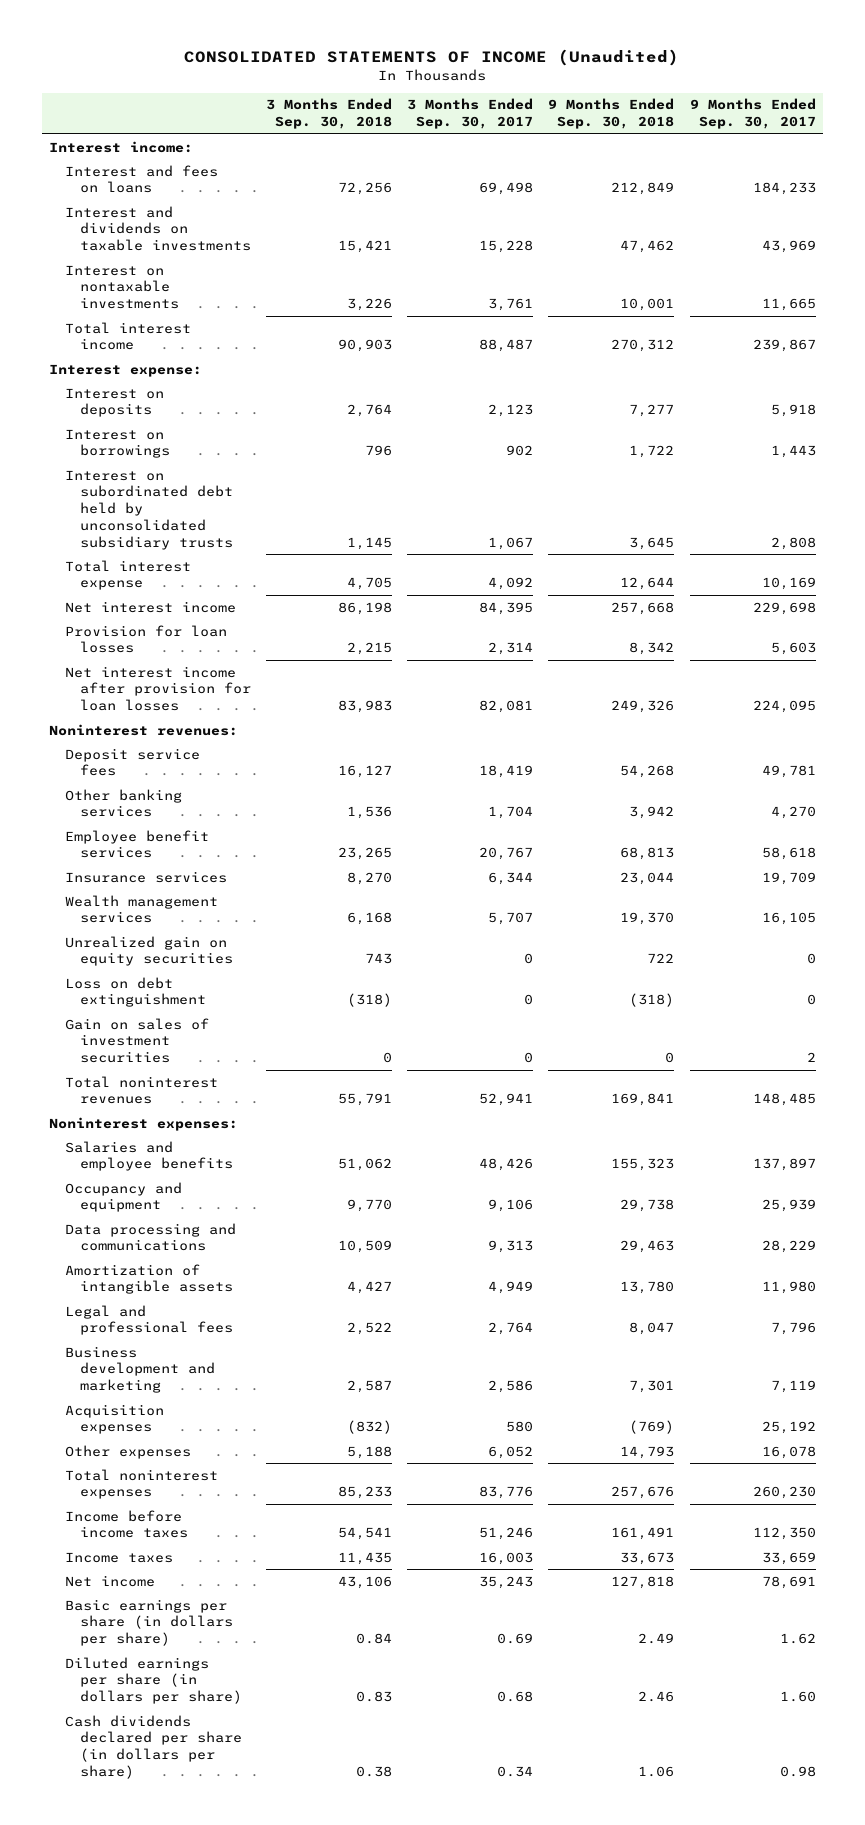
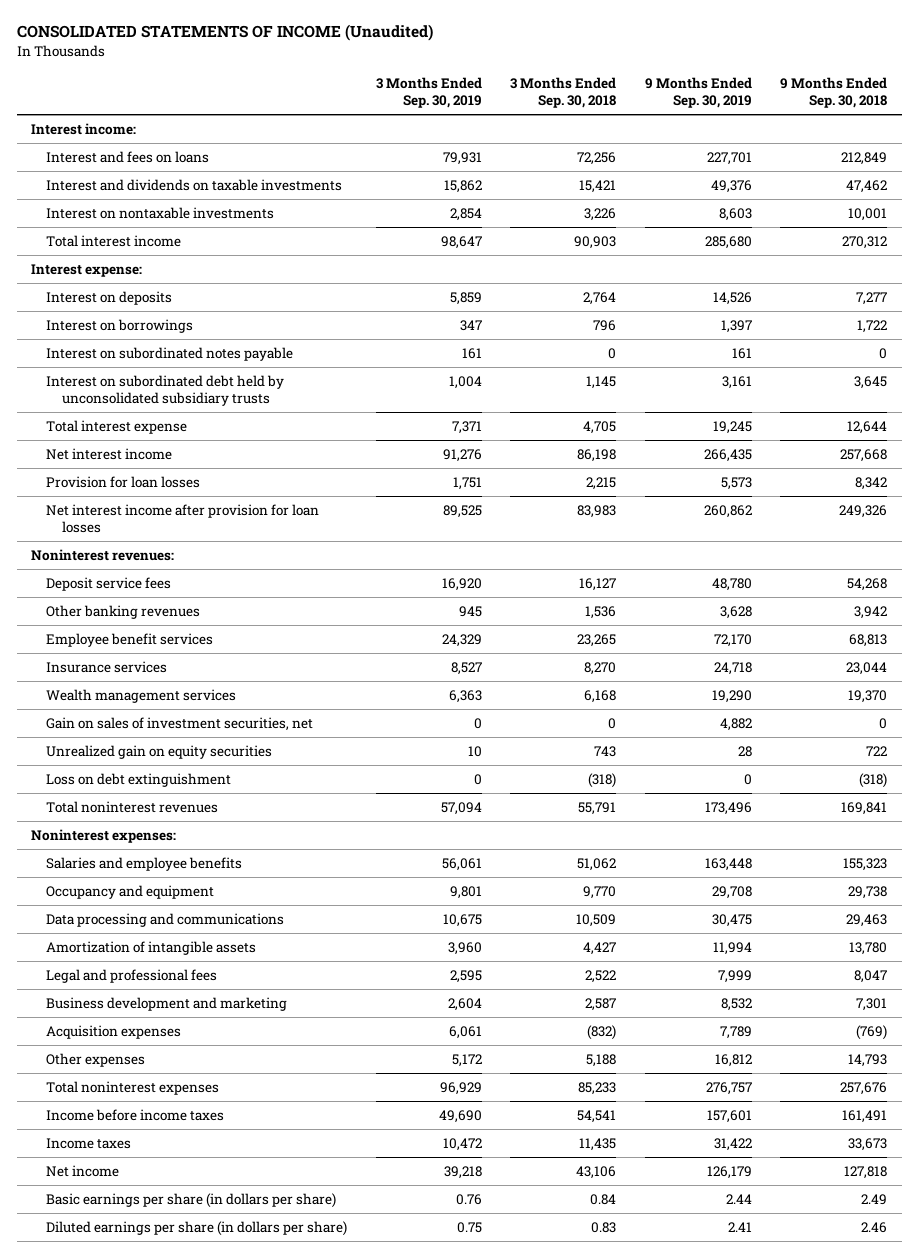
[407,98,534,130] 3 Months Ended Sep. 30, 2017 -> none
[689,98,816,130] 9 Months Ended Sep. 30, 2017 -> none
none -> [375,76,482,109] 3 Months Ended Sep. 30, 2019
none -> [644,76,752,109] 9 Months Ended Sep. 30, 2019
none -> [46,346,294,361] Interest on subordinated notes payable
[64,788,182,818] Other banking services -> [46,604,201,619] Other banking revenues
none -> [46,716,314,731] Gain on sales of investment securities, net
[64,1017,209,1064] Gain on sales of investment securities -> none
[64,1714,243,1779] Cash dividends declared per share (in dollars per share) -> none

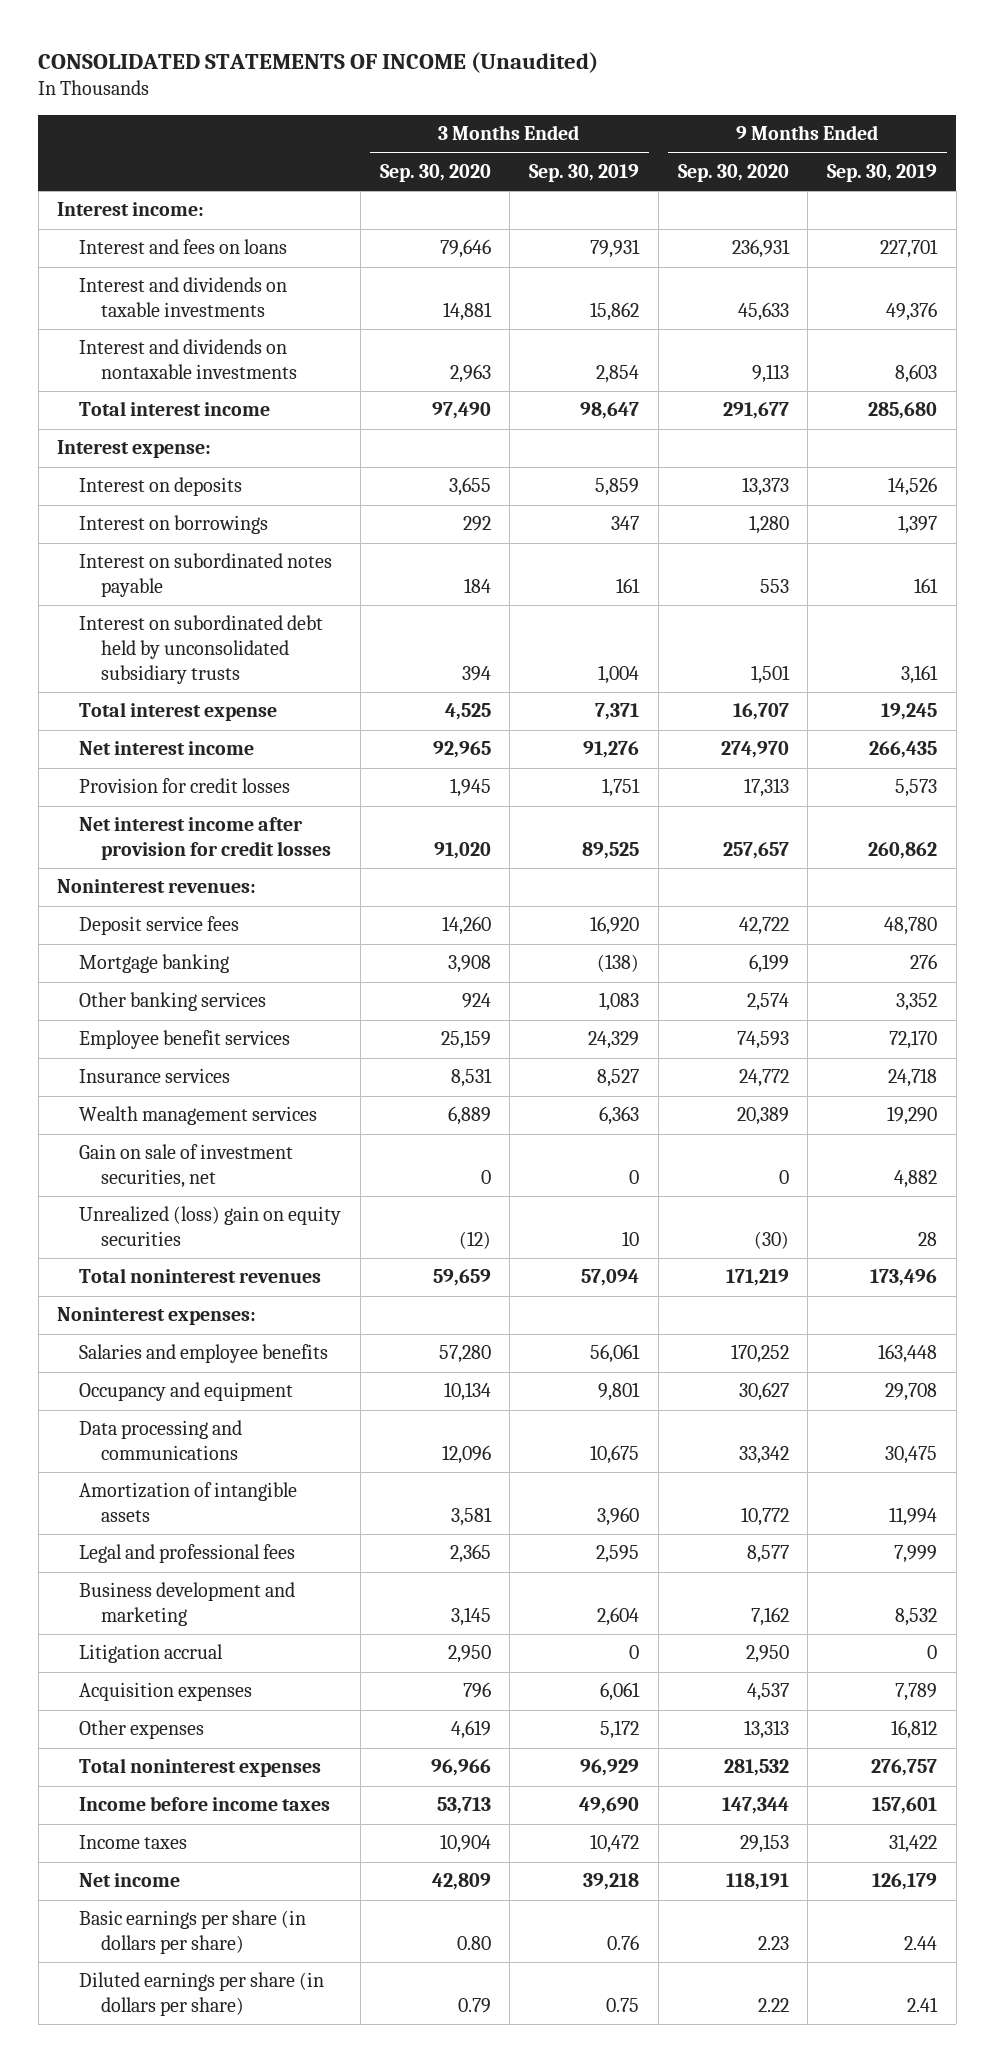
[510,76,617,109] 3 Months Ended Sep. 30, 2018 -> none
[780,76,888,109] 9 Months Ended Sep. 30, 2018 -> none
none -> [379,164,491,183] Sep. 30, 2020
none -> [677,164,789,183] Sep. 30, 2020
[46,206,275,219] Interest on nontaxable investments -> [79,339,298,380] Interest and dividends on nontaxable investments
[46,475,201,488] Provision for loan losses -> [79,778,291,794] Provision for credit losses
[46,503,320,534] Net interest income after provision for loan losses -> [79,817,332,861] Net interest income after provision for credit losses
none -> [79,954,230,974] Mortgage banking
[46,604,201,619] Other banking revenues -> [79,992,267,1012] Other banking services
[458,605,482,617] 945 -> [599,992,640,1012] 1,083
[719,605,752,619] 3,628 -> [895,993,937,1012] 3,352
[46,772,232,787] Loss on debt extinguishment -> none
[46,716,314,731] Gain on sales of investment securities, net -> [79,1144,294,1189] Gain on sale of investment securities, net
[46,744,273,759] Unrealized gain on equity securities -> [79,1206,342,1247] Unrealized (loss) gain on equity securities
none -> [79,1644,224,1664] Litigation accrual

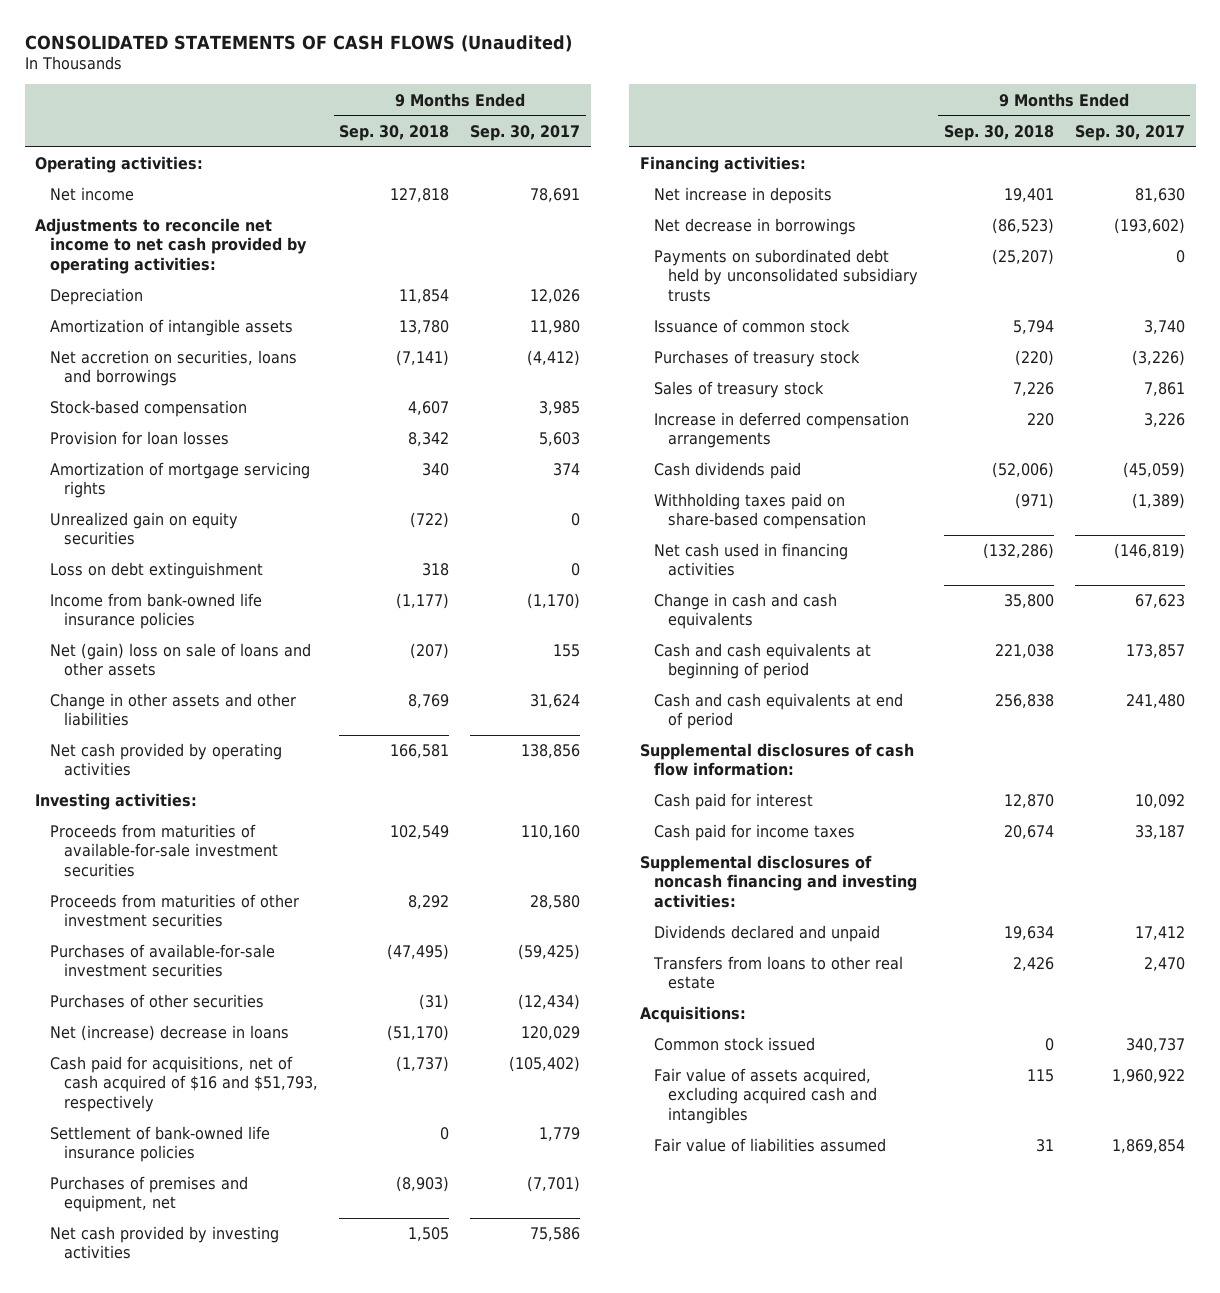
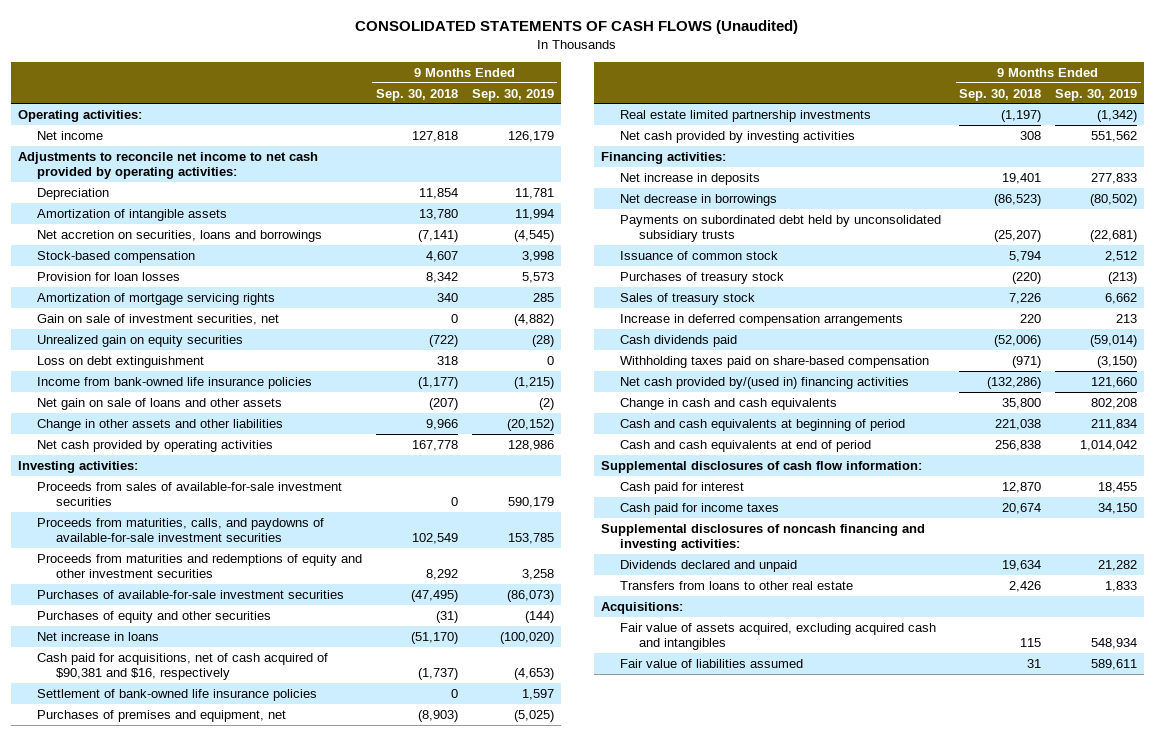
[470,124,581,141] Sep. 30, 2017 -> none
none -> [471,88,554,101] Sep. 30, 2019
none -> [36,313,279,325] Gain on sale of investment securities, net
[49,643,311,677] Net (gain) loss on sale of loans and other assets -> [36,397,282,410] Net gain on sale of loans and other assets
[408,694,450,709] 8,769 -> [425,418,458,430] 9,966
[390,744,450,759] 166,581 -> [411,439,458,451] 167,778
none -> [36,481,342,507] Proceeds from sales of available-for-sale investment securities
[49,824,278,877] Proceeds from maturities of available-for-sale investment securities -> [36,517,324,543] Proceeds from maturities, calls, and paydowns of available-for-sale investment securities
[49,894,299,928] Proceeds from maturities of other investment securities -> [36,553,362,579] Proceeds from maturities and redemptions of equity and other investment securities
[49,994,264,1009] Purchases of other securities -> [36,610,271,623] Purchases of equity and other securities
[49,1025,289,1042] Net (increase) decrease in loans -> [36,631,159,641] Net increase in loans
[49,1056,318,1112] Cash paid for acquisitions, net of cash acquired of $16 and $51,793, respectively -> [36,652,328,681] Cash paid for acquisitions, net of cash acquired of $90,381 and $16, respectively
none -> [619,109,871,122] Real estate limited partnership investments
[408,1227,450,1242] 1,505 -> [1020,130,1042,140] 308
[654,543,849,577] Net cash used in financing activities -> [619,376,909,389] Net cash provided by/(used in) financing activities
[654,1037,816,1052] Common stock issued -> none

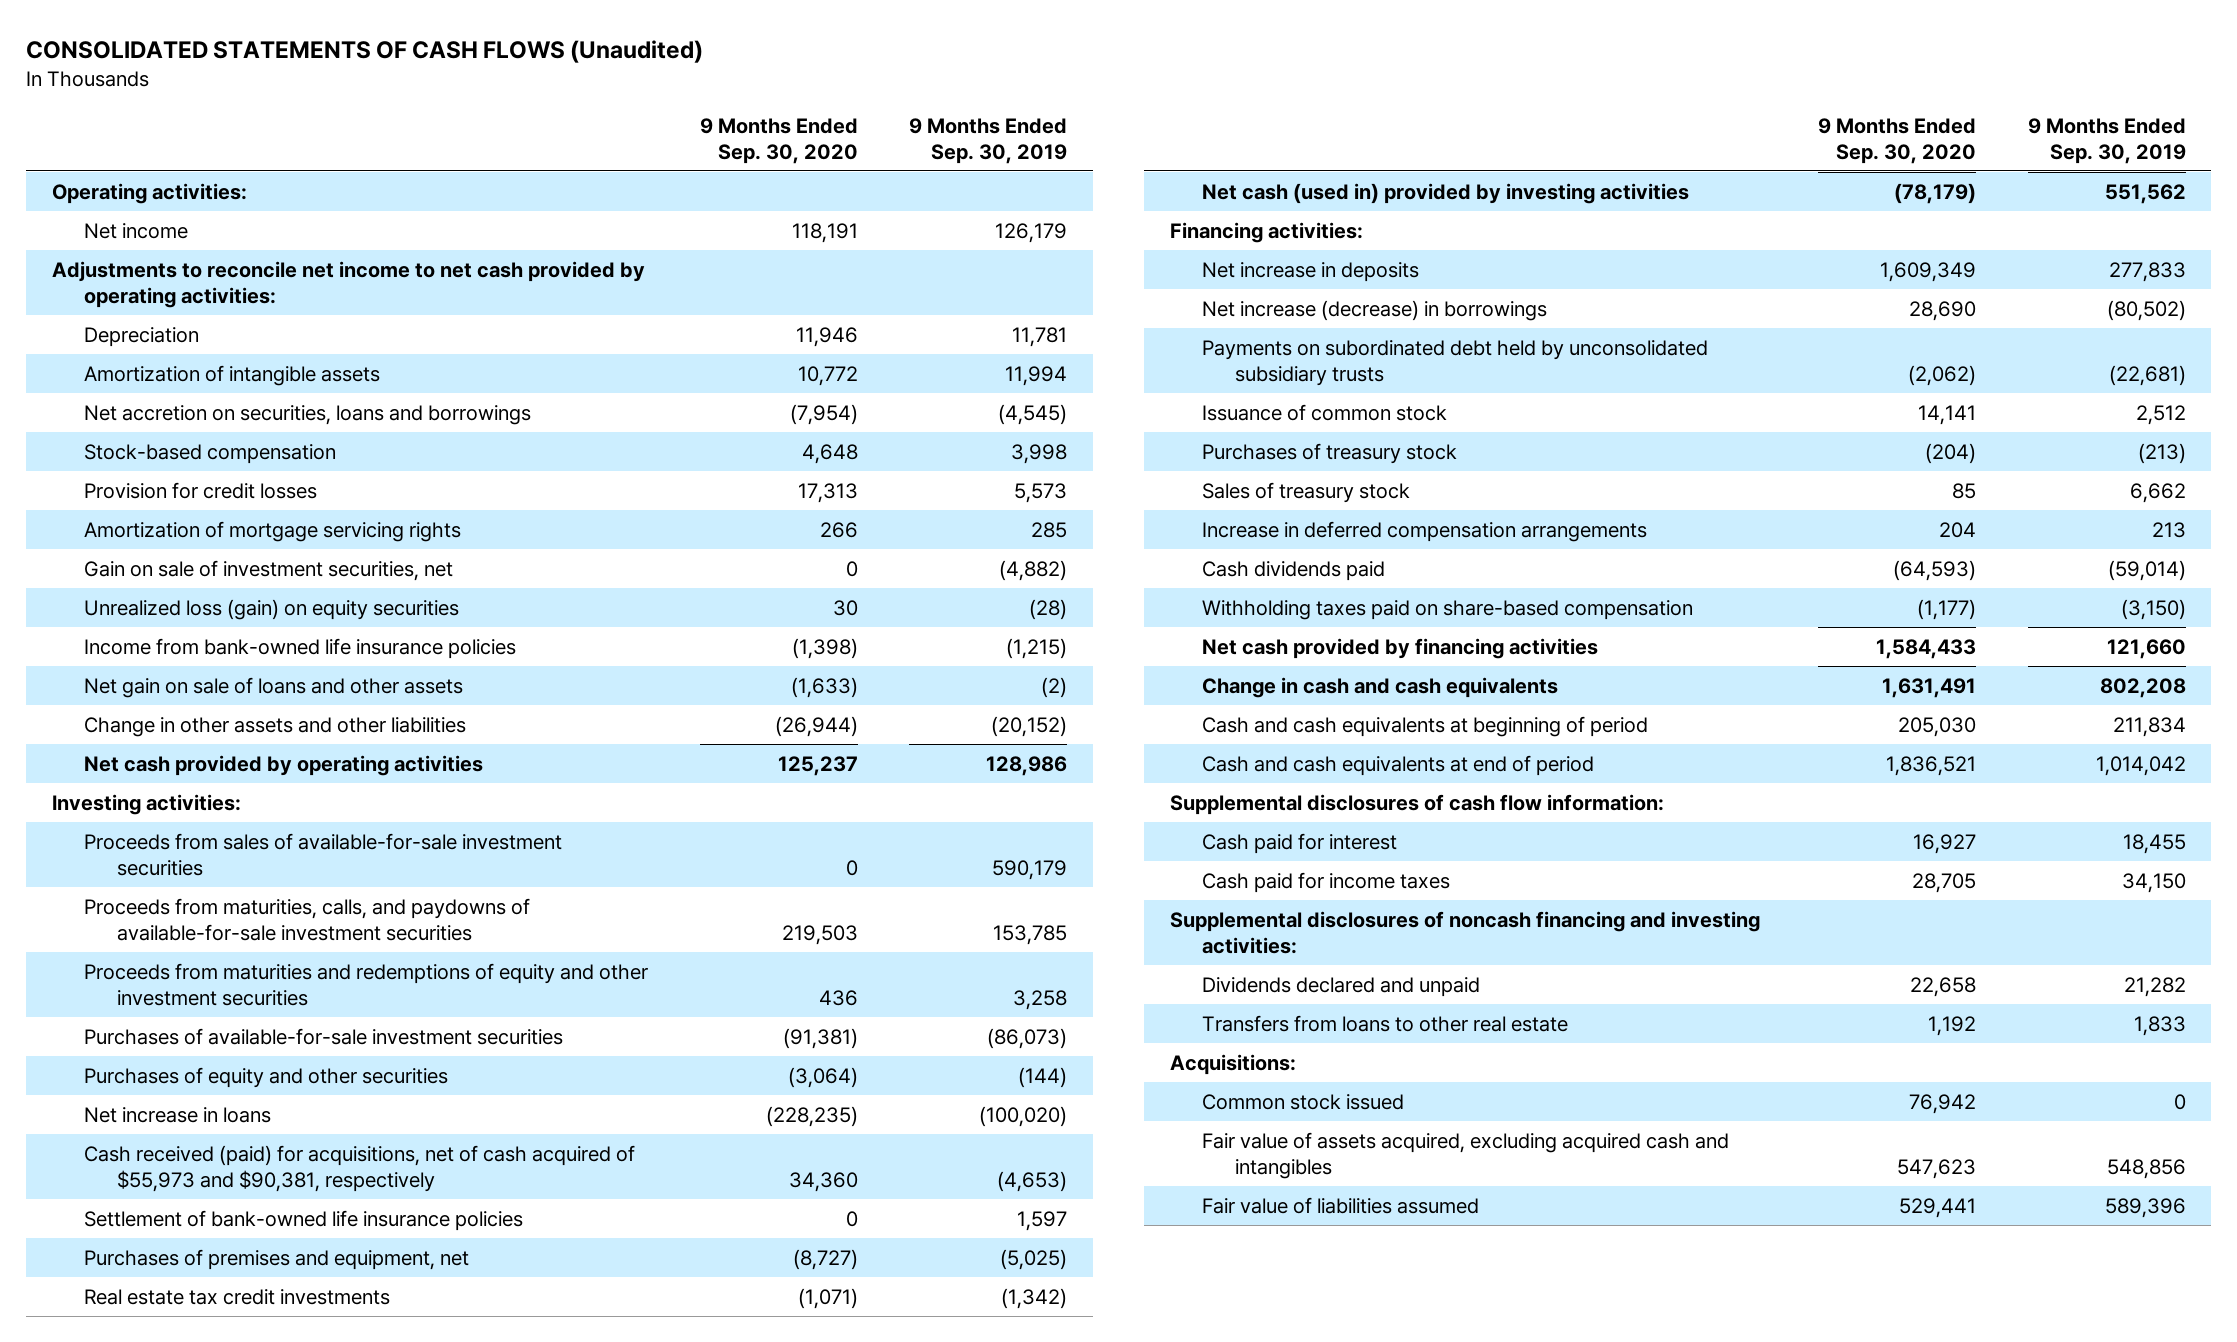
[375,88,458,101] Sep. 30, 2018 -> none
none -> [699,117,858,164] 9 Months Ended Sep. 30, 2020
[36,271,180,281] Provision for loan losses -> [84,481,318,499] Provision for credit losses
[36,355,204,368] Loss on debt extinguishment -> none
[36,334,243,347] Unrealized gain on equity securities -> [84,598,460,620] Unrealized loss (gain) on equity securities
[36,652,328,681] Cash paid for acquisitions, net of cash acquired of $90,381 and $16, respectively -> [84,1144,636,1192] Cash received (paid) for acquisitions, net of cash acquired of $55,973 and $90,381, respectively
[619,109,871,122] Real estate limited partnership investments -> [84,1288,391,1305] Real estate tax credit investments
[619,130,855,143] Net cash provided by investing activities -> [1202,182,1690,204] Net cash (used in) provided by investing activities
[619,193,777,206] Net decrease in borrowings -> [1202,299,1548,321] Net increase (decrease) in borrowings
[619,376,909,389] Net cash provided by/(used in) financing activities -> [1202,637,1599,659] Net cash provided by financing activities
none -> [1202,1093,1405,1110] Common stock issued
[1091,638,1138,650] 548,934 -> [2106,1158,2186,1179] 548,856
[1091,658,1138,670] 589,611 -> [2104,1197,2186,1218] 589,396

